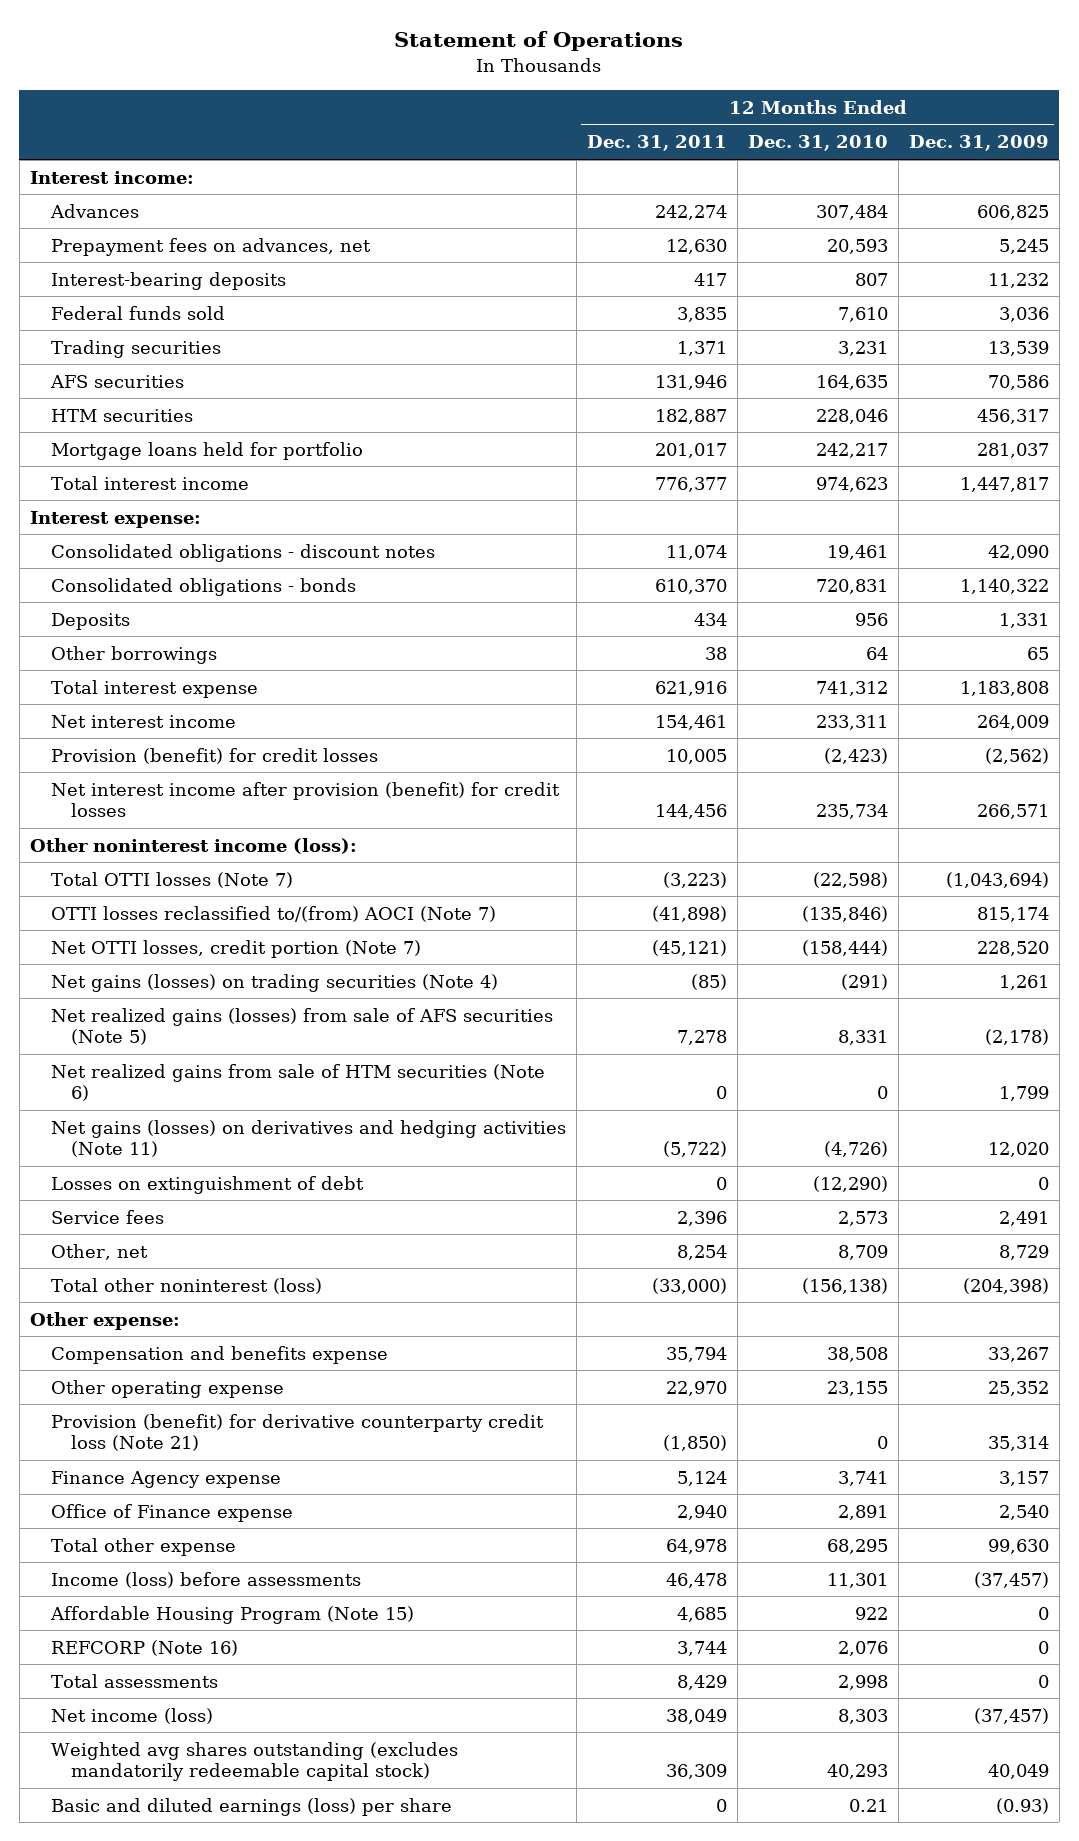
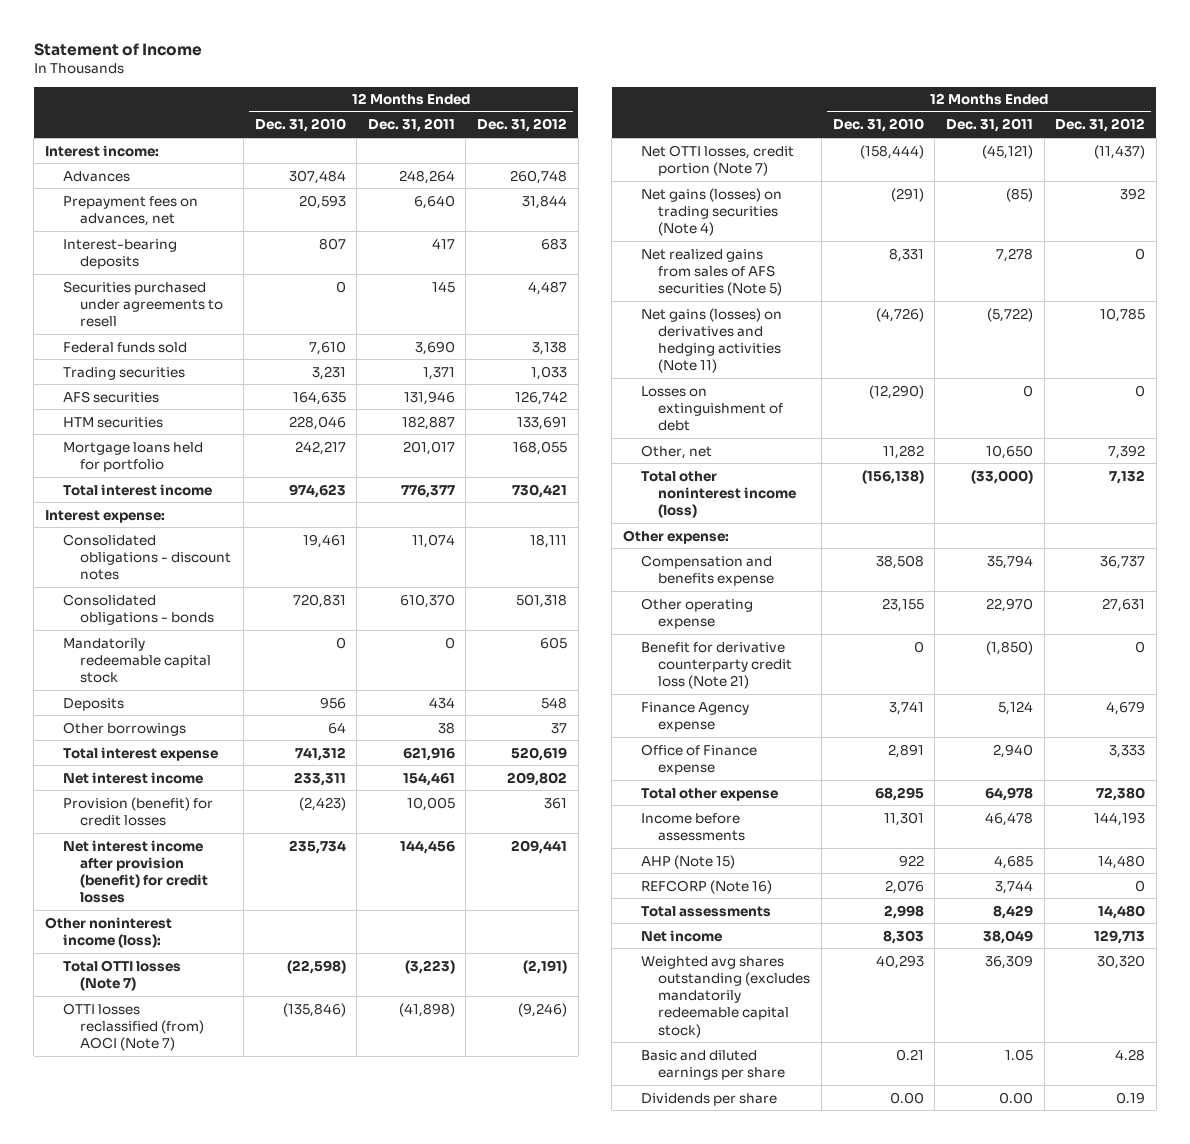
[394,31,684,52] Statement of Operations -> [33,42,202,56] Statement of Income
[908,135,1049,152] Dec. 31, 2009 -> none
none -> [476,118,567,133] Dec. 31, 2012
[654,204,727,220] 242,274 -> [398,169,455,184] 248,264
[665,238,727,254] 12,630 -> [413,194,455,209] 6,640
none -> [62,280,224,328] Securities purchased under agreements to resell
[676,306,727,322] 3,835 -> [414,340,455,355] 3,690
none -> [62,637,212,684] Mandatorily redeemable capital stock
[50,905,496,922] OTTI losses reclassified to/(from) AOCI (Note 7) -> [62,1002,205,1052] OTTI losses reclassified (from) AOCI (Note 7)
[50,1063,545,1102] Net realized gains from sale of HTM securities (Note 6) -> none
[50,1007,553,1046] Net realized gains (losses) from sale of AFS securities (Note 5) -> [640,248,783,297] Net realized gains from sales of AFS securities (Note 5)
[50,1209,164,1224] Service fees -> none
[676,1244,727,1260] 8,254 -> [985,444,1033,459] 10,650
[837,1244,888,1260] 8,709 -> [882,444,924,459] 11,282
[50,1277,322,1294] Total other noninterest (loss) -> [640,470,797,519] Total other noninterest income (loss)
[50,1413,544,1452] Provision (benefit) for derivative counterparty credit loss (Note 21) -> [640,641,793,690] Benefit for derivative counterparty credit loss (Note 21)
[50,1571,361,1588] Income (loss) before assessments -> [640,812,746,841] Income before assessments
[49,1605,414,1624] Affordable Housing Program (Note 15) -> [640,854,735,869] AHP (Note 15)
[50,1707,213,1724] Net income (loss) -> [640,929,722,942] Net income
[50,1797,452,1816] Basic and diluted earnings (loss) per share -> [640,1049,786,1080] Basic and diluted earnings per share
[715,1798,727,1812] 0 -> [1004,1048,1033,1061] 1.05
none -> [640,1092,777,1106] Dividends per share

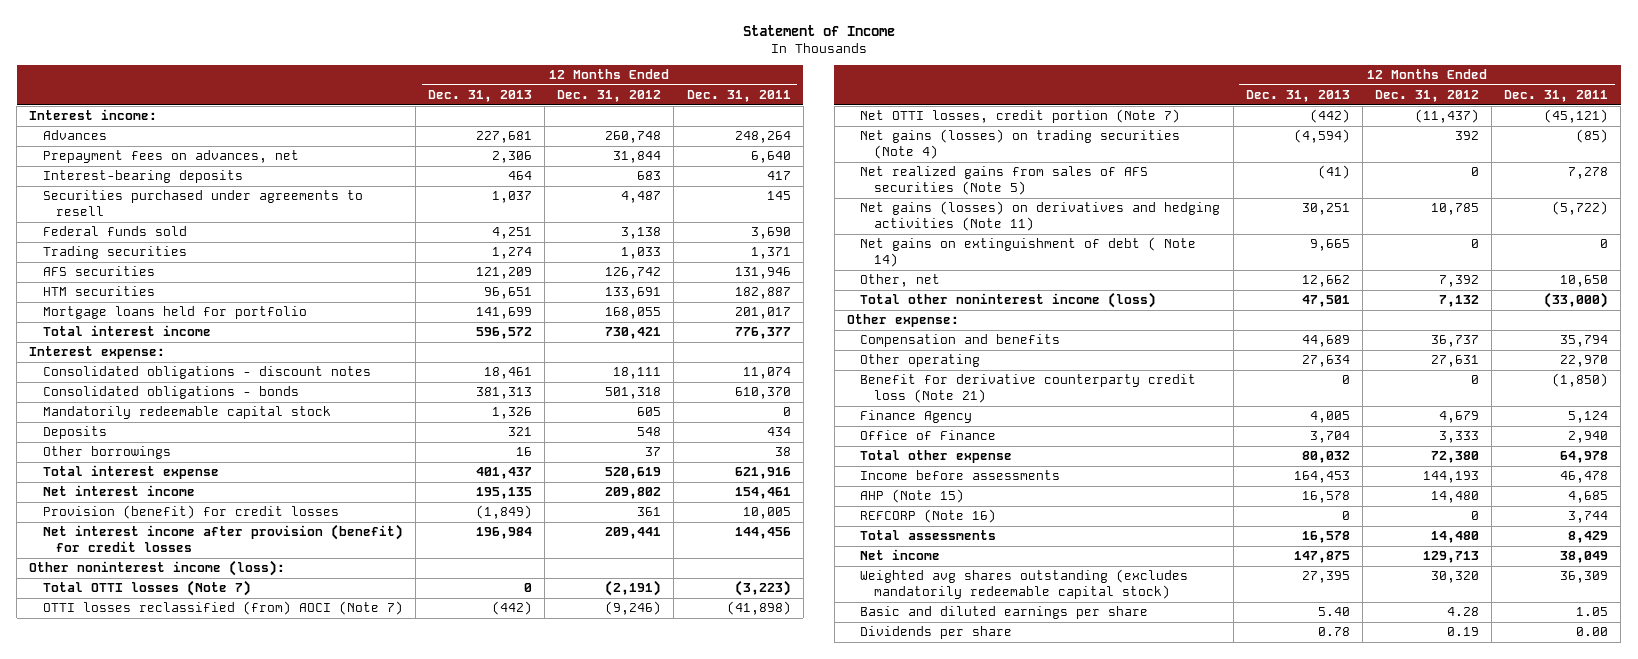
[254,118,346,133] Dec. 31, 2010 -> none
none -> [428,90,533,103] Dec. 31, 2013
[640,385,784,432] Losses on extinguishment of debt -> [860,237,1197,268] Net gains on extinguishment of debt ( Note 14)
[640,554,775,586] Compensation and benefits expense -> [860,334,1061,348] Compensation and benefits
[640,597,753,629] Other operating expense -> [860,354,981,368] Other operating
[640,701,749,732] Finance Agency expense -> [860,410,973,424] Finance Agency
[640,743,757,775] Office of Finance expense -> [860,430,997,441] Office of Finance

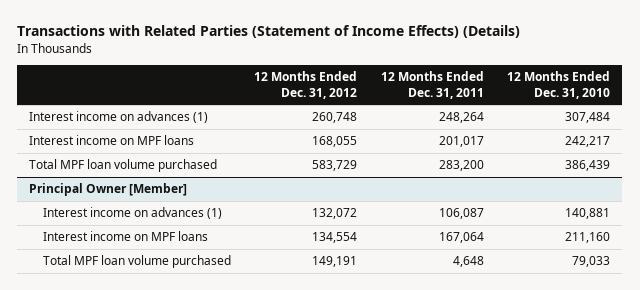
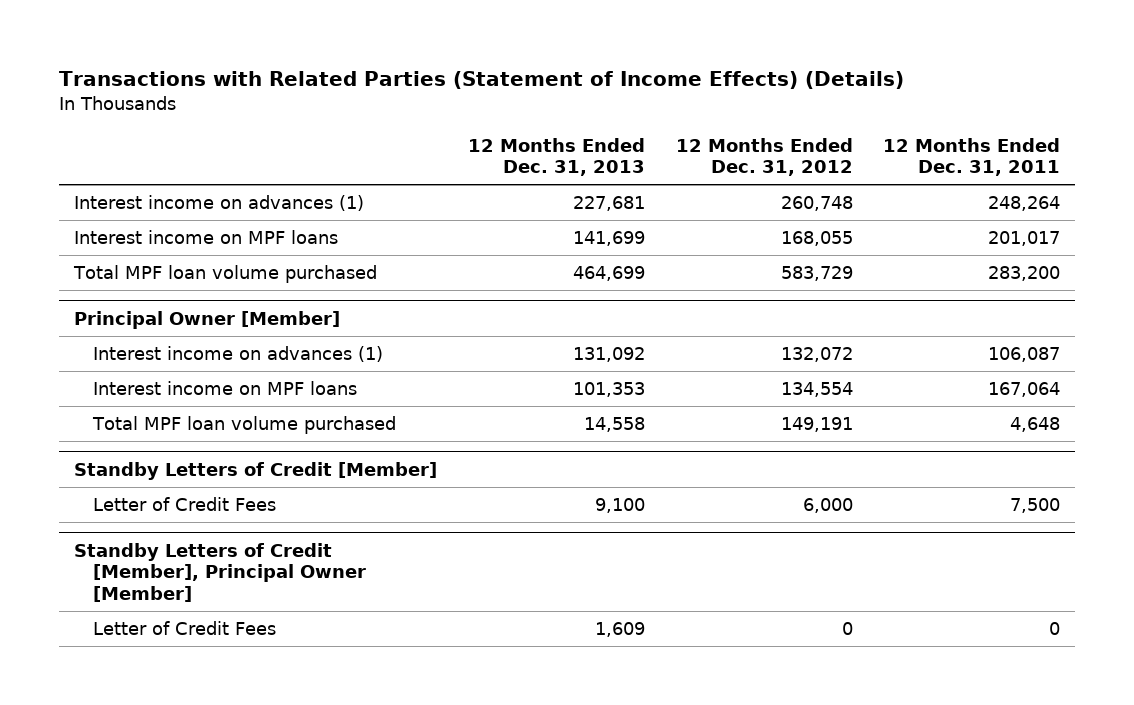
[507,71,611,99] 12 Months Ended Dec. 31, 2010 -> none
none -> [467,137,645,177] 12 Months Ended Dec. 31, 2013
none -> [74,461,438,480] Standby Letters of Credit [Member]
none -> [92,497,276,512] Letter of Credit Fees
none -> [74,542,366,602] Standby Letters of Credit [Member], Principal Owner [Member]
none -> [92,621,276,636] Letter of Credit Fees

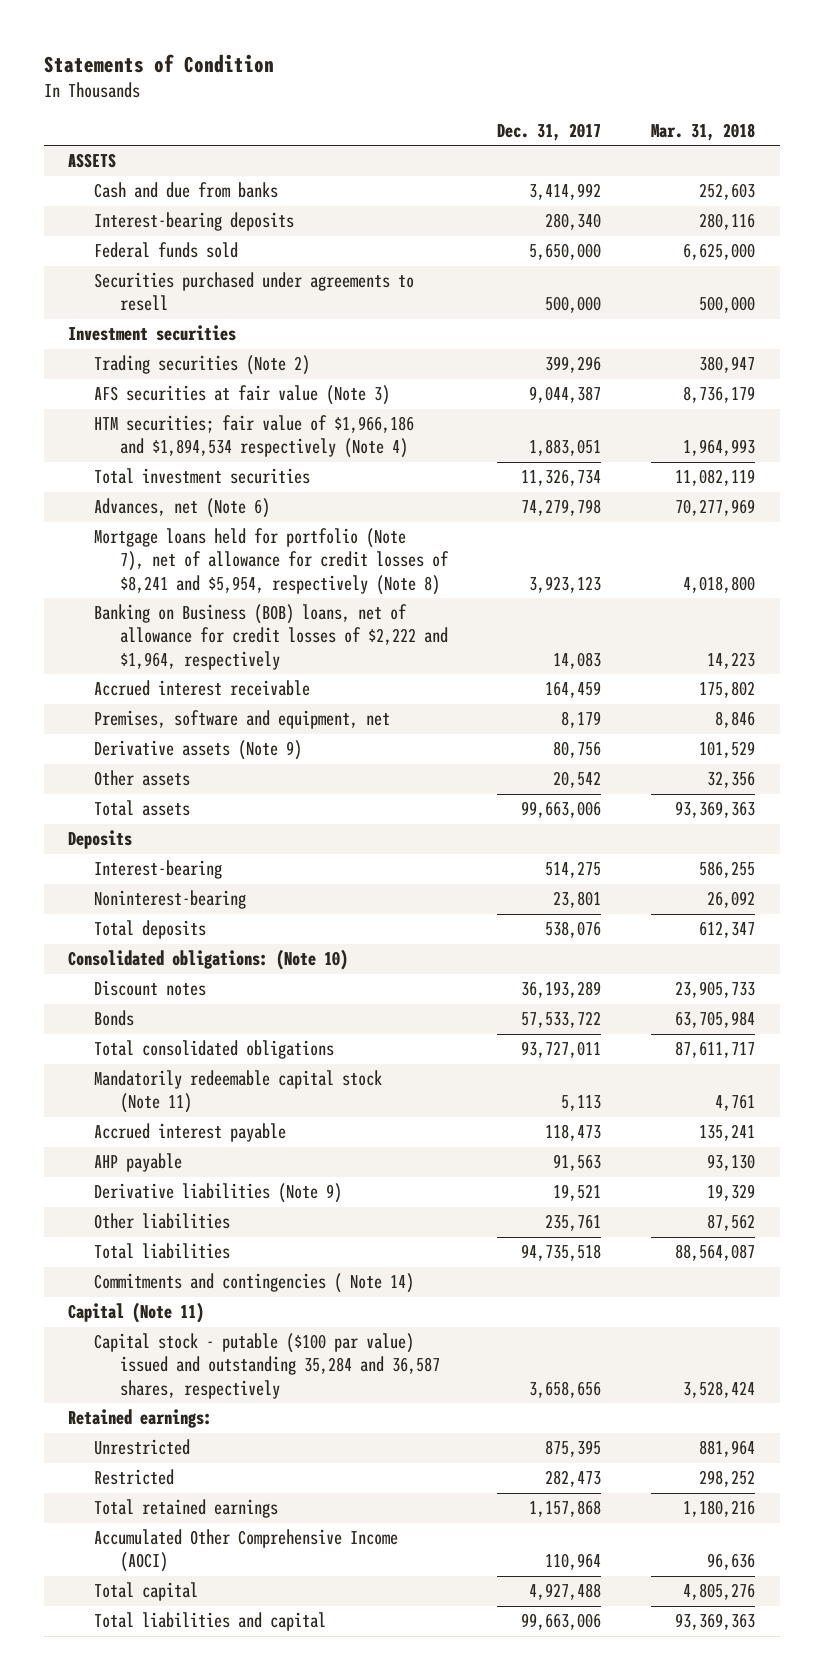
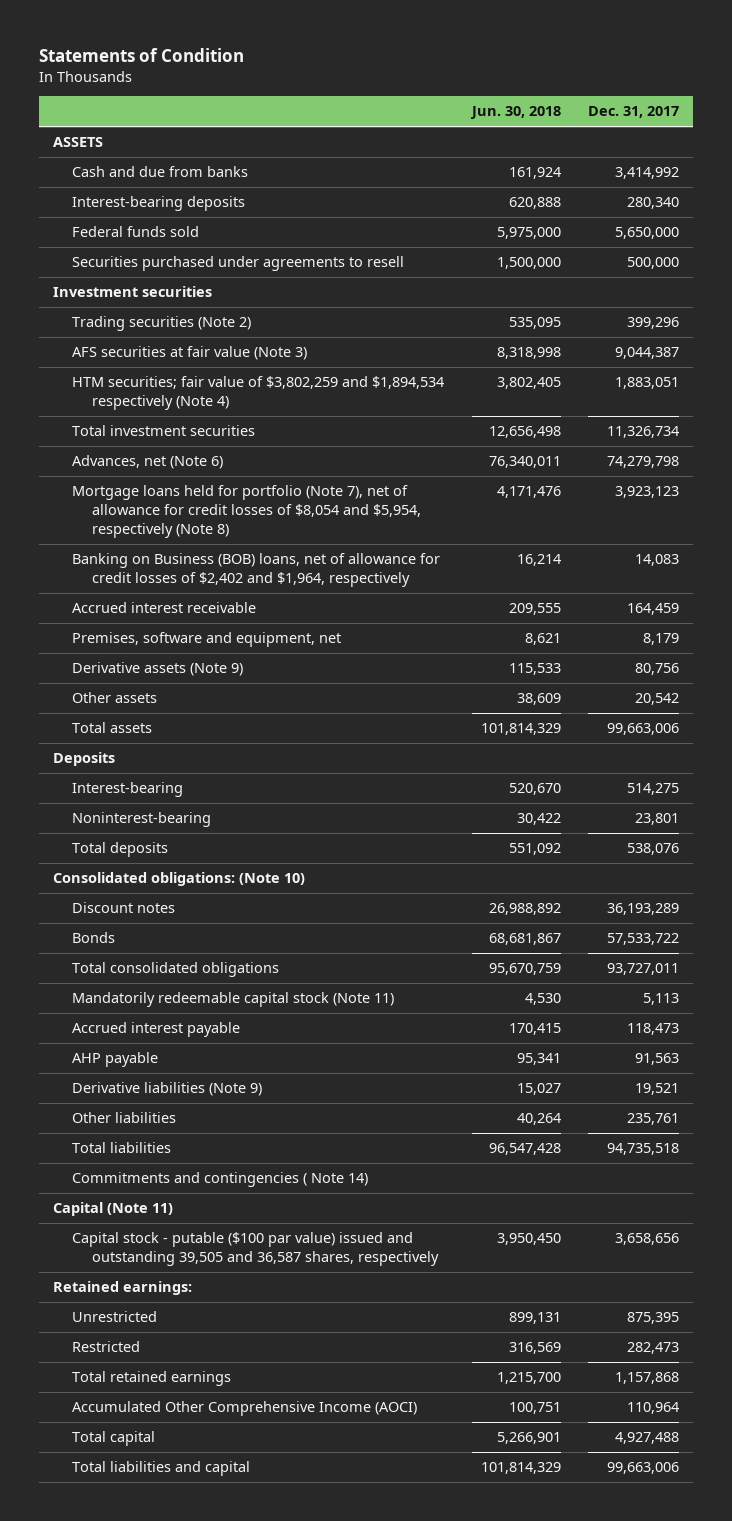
[651,123,756,142] Mar. 31, 2018 -> none
none -> [469,106,561,120] Jun. 30, 2018
[94,415,415,459] HTM securities; fair value of $1,966,186 and $1,894,534 respectively (Note 4) -> [72,376,445,411] HTM securities; fair value of $3,802,259 and $1,894,534 respectively (Note 4)
[94,528,449,595] Mortgage loans held for portfolio (Note 7), net of allowance for credit losses of $8,241 and $5,954, respectively (Note 8) -> [72,485,421,539] Mortgage loans held for portfolio (Note 7), net of allowance for credit losses of $8,054 and $5,954, respectively (Note 8)
[94,604,448,670] Banking on Business (BOB) loans, net of allowance for credit losses of $2,222 and $1,964, respectively -> [72,553,441,588] Banking on Business (BOB) loans, net of allowance for credit losses of $2,402 and $1,964, respectively
[94,1333,440,1399] Capital stock - putable ($100 par value) issued and outstanding 35,284 and 36,587 shares, respectively -> [72,1232,439,1267] Capital stock - putable ($100 par value) issued and outstanding 39,505 and 36,587 shares, respectively

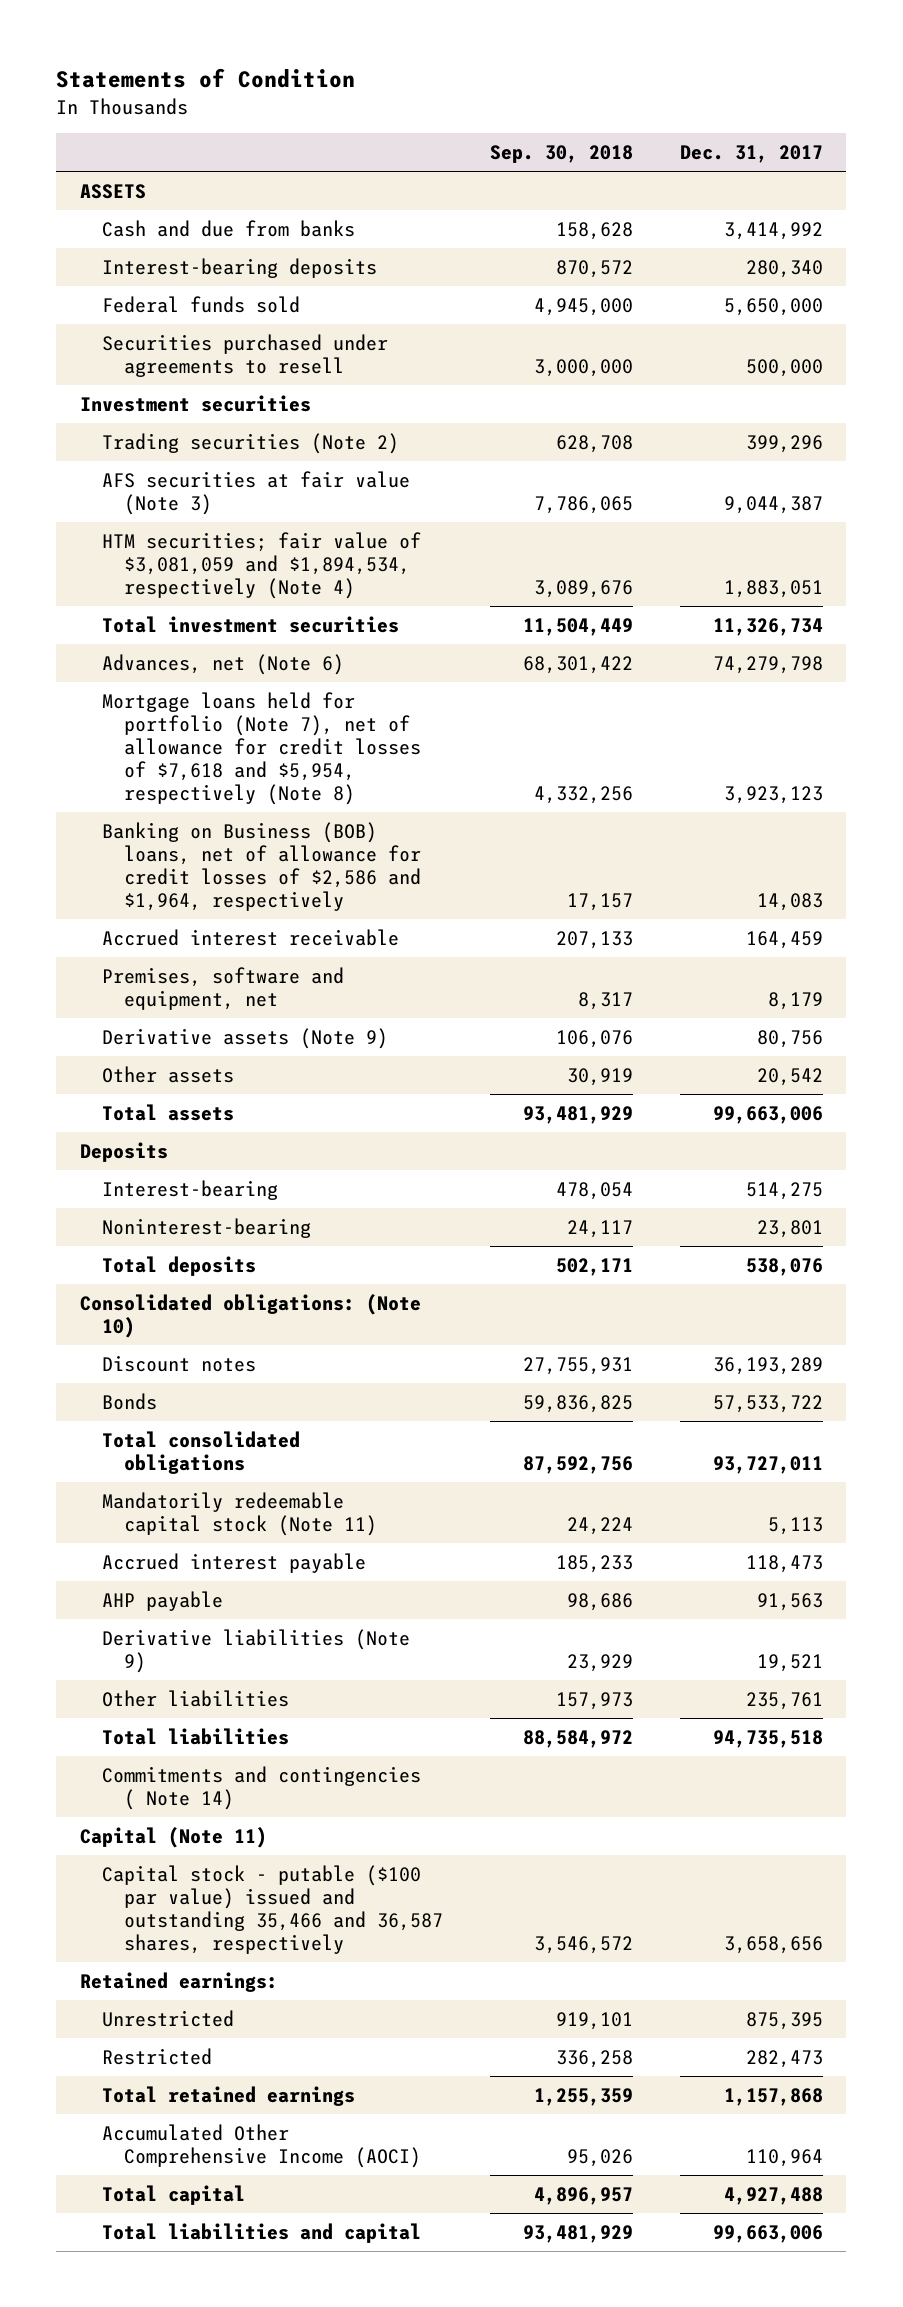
[469,106,561,120] Jun. 30, 2018 -> none
none -> [489,145,633,164] Sep. 30, 2018
[72,376,445,411] HTM securities; fair value of $3,802,259 and $1,894,534 respectively (Note 4) -> [101,531,421,599] HTM securities; fair value of $3,081,059 and $1,894,534, respectively (Note 4)
[72,485,421,539] Mortgage loans held for portfolio (Note 7), net of allowance for credit losses of $8,054 and $5,954, respectively (Note 8) -> [101,691,421,806] Mortgage loans held for portfolio (Note 7), net of allowance for credit losses of $7,618 and $5,954, respectively (Note 8)
[72,553,441,588] Banking on Business (BOB) loans, net of allowance for credit losses of $2,402 and $1,964, respectively -> [101,821,421,912] Banking on Business (BOB) loans, net of allowance for credit losses of $2,586 and $1,964, respectively
[72,1232,439,1267] Capital stock - putable ($100 par value) issued and outstanding 39,505 and 36,587 shares, respectively -> [101,1864,443,1955] Capital stock - putable ($100 par value) issued and outstanding 35,466 and 36,587 shares, respectively

